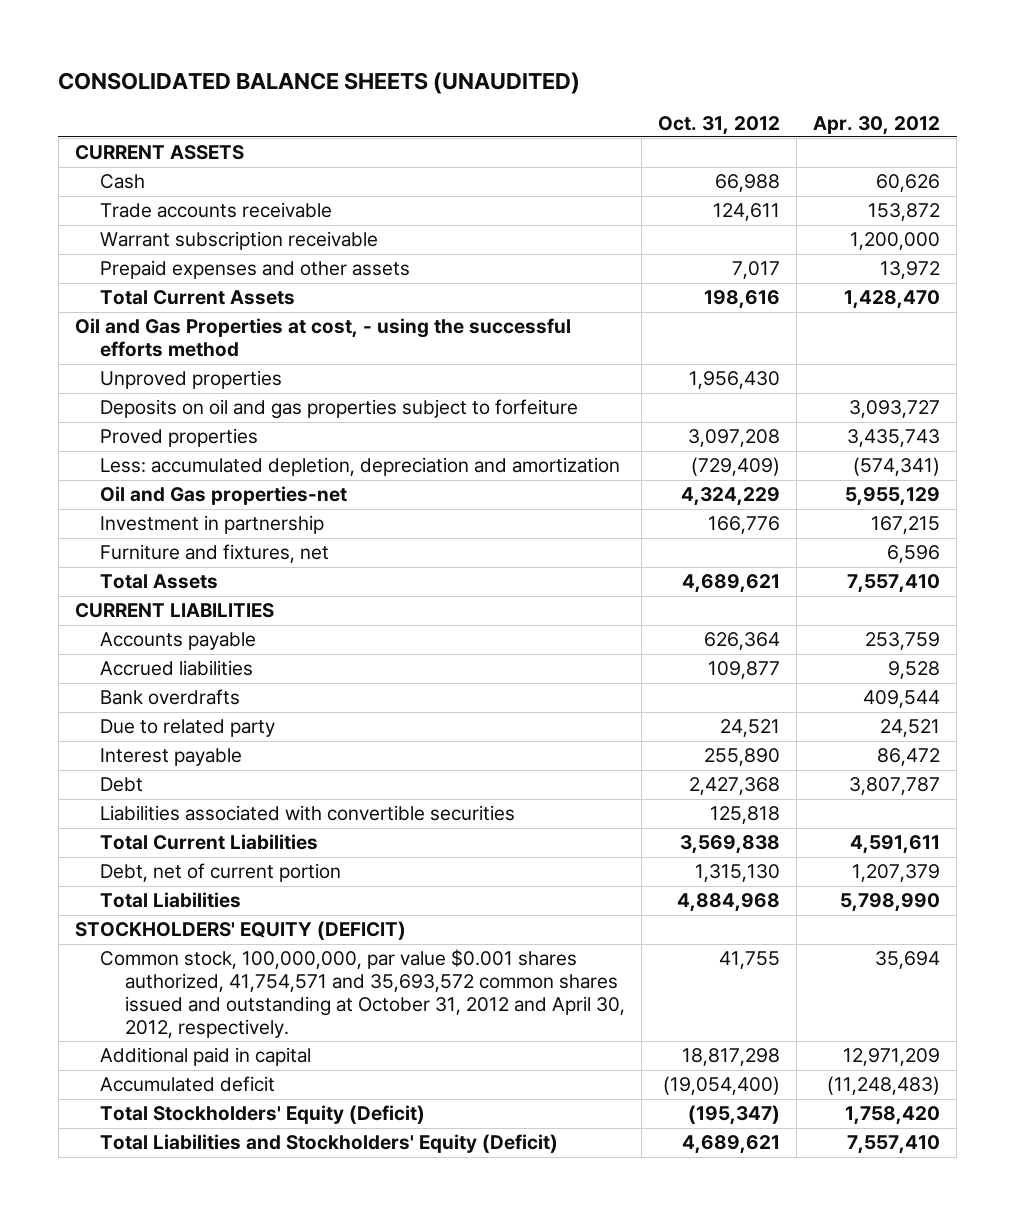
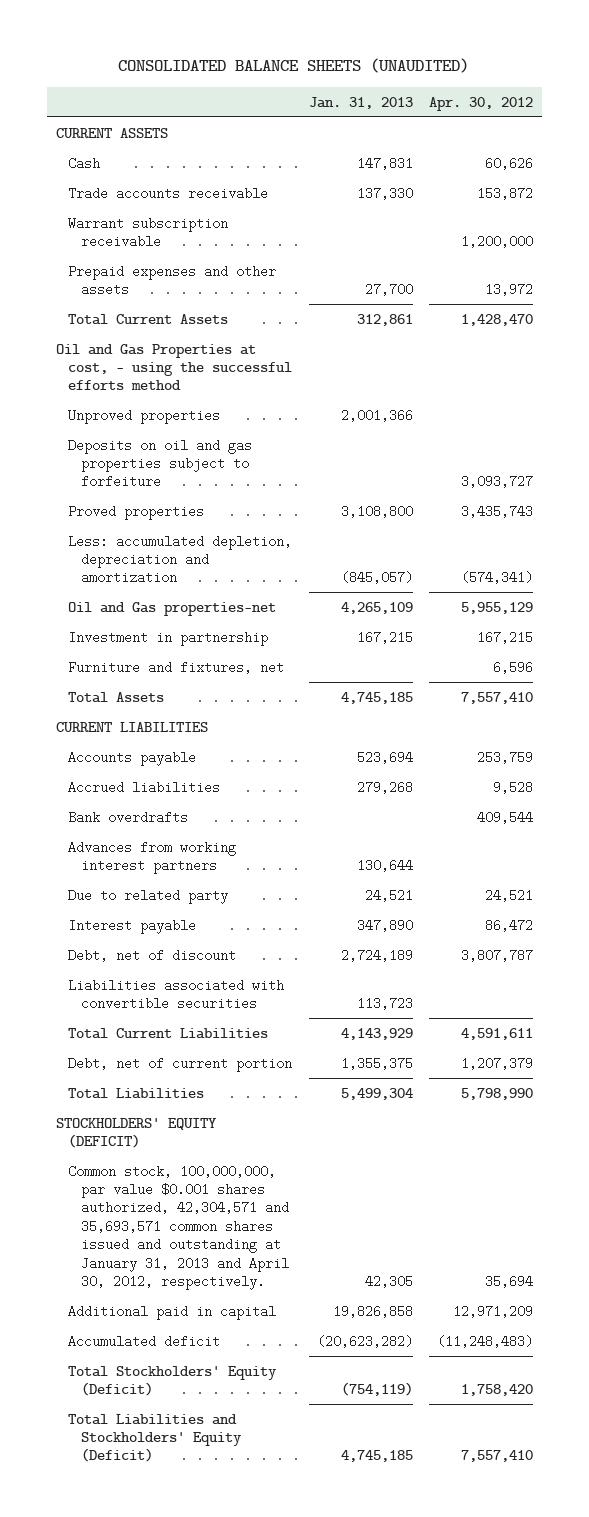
[658,115,781,135] Oct. 31, 2012 -> none
none -> [308,96,413,109] Jan. 31, 2013
none -> [68,840,237,875] Advances from working interest partners
[100,777,144,793] Debt -> [68,948,237,962] Debt, net of discount
[100,949,626,1038] Common stock, 100,000,000, par value $0.001 shares authorized, 41,754,571 and 35,693,572 common shares issued and outstanding at October 31, 2012 and April 30, 2012, respectively. -> [68,1164,289,1291] Common stock, 100,000,000, par value $0.001 shares authorized, 42,304,571 and 35,693,571 common shares issued and outstanding at January 31, 2013 and April 30, 2012, respectively.

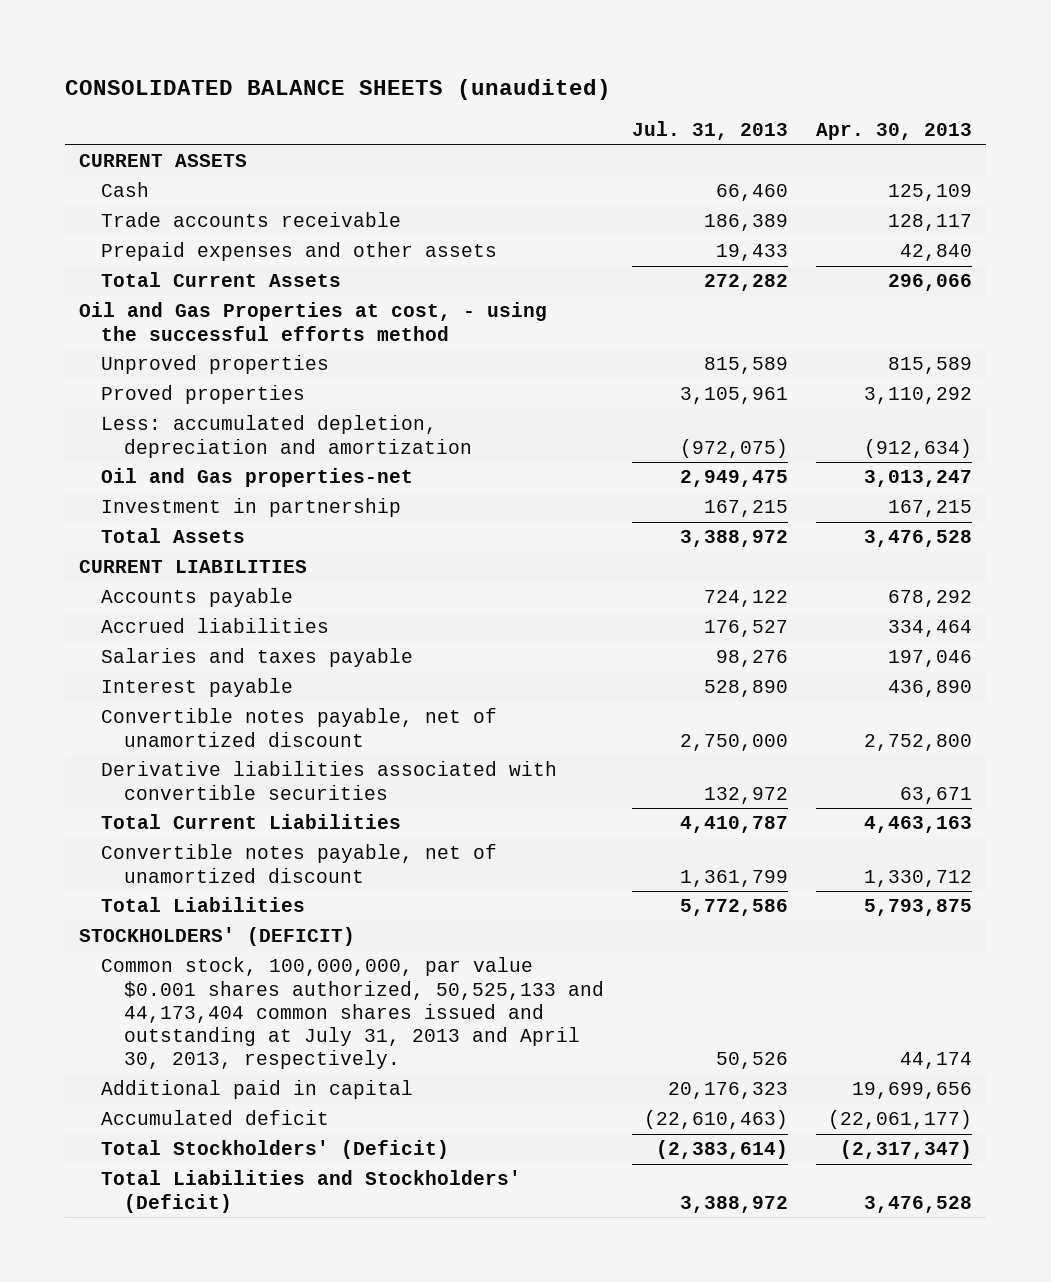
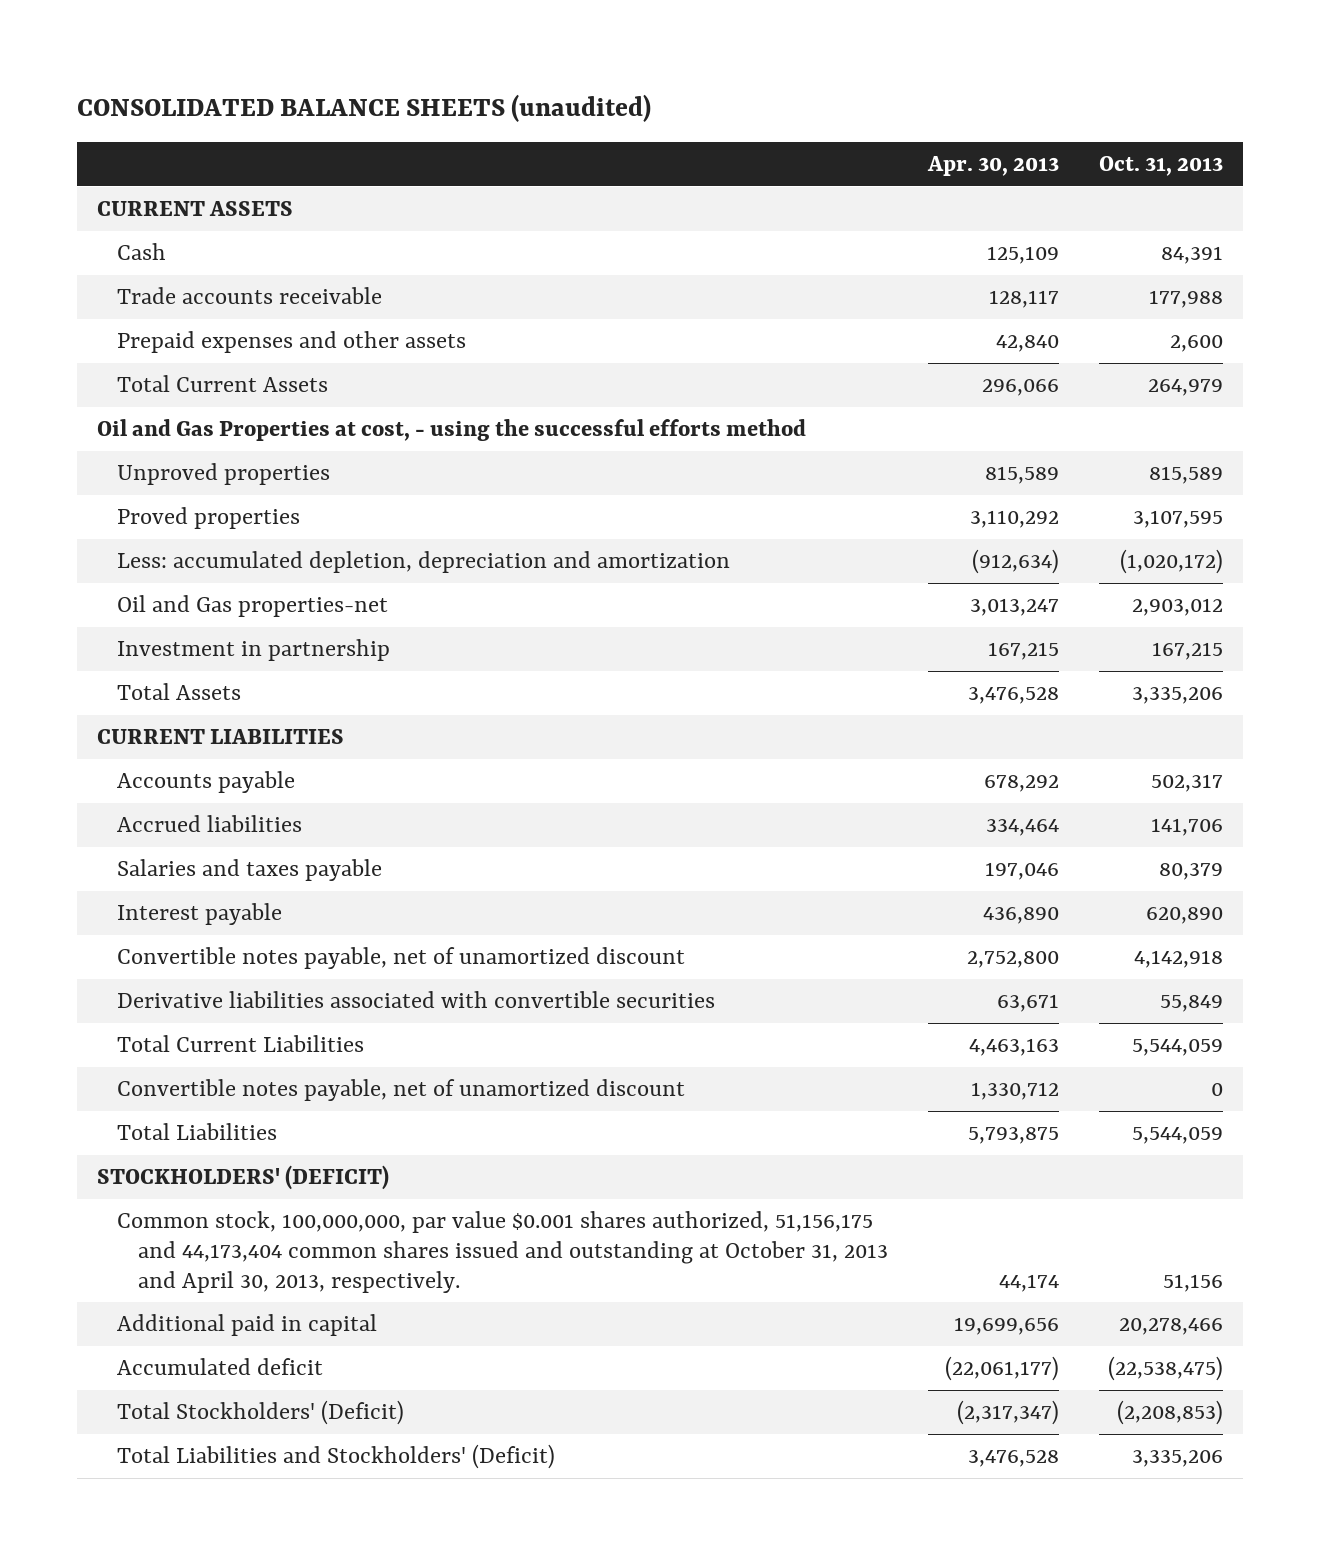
[631,121,788,141] Jul. 31, 2013 -> none
none -> [1098,156,1223,177] Oct. 31, 2013
[101,957,604,1070] Common stock, 100,000,000, par value $0.001 shares authorized, 50,525,133 and 44,173,404 common shares issued and outstanding at July 31, 2013 and April 30, 2013, respectively. -> [117,1211,888,1293] Common stock, 100,000,000, par value $0.001 shares authorized, 51,156,175 and 44,173,404 common shares issued and outstanding at October 31, 2013 and April 30, 2013, respectively.

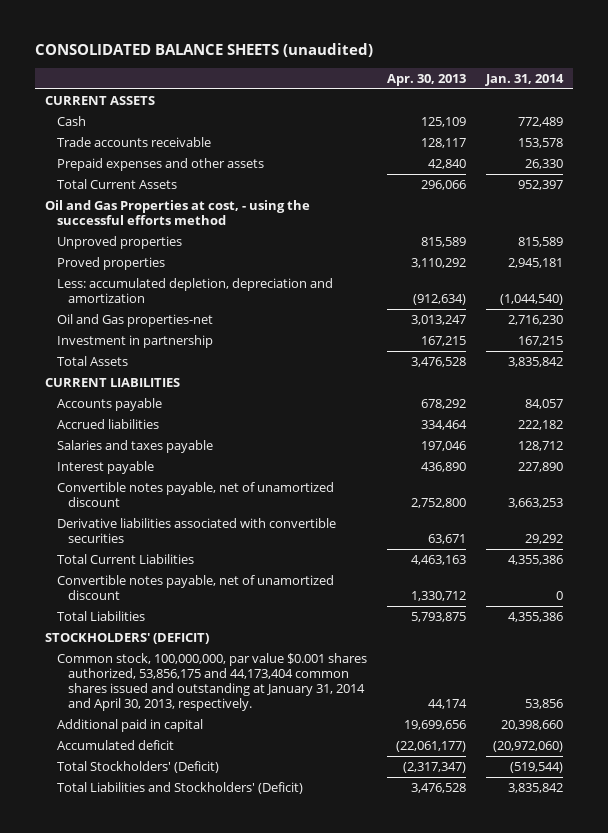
[1098,156,1223,177] Oct. 31, 2013 -> none
none -> [484,73,564,86] Jan. 31, 2014
[117,1211,888,1293] Common stock, 100,000,000, par value $0.001 shares authorized, 51,156,175 and 44,173,404 common shares issued and outstanding at October 31, 2013 and April 30, 2013, respectively. -> [56,652,367,712] Common stock, 100,000,000, par value $0.001 shares authorized, 53,856,175 and 44,173,404 common shares issued and outstanding at January 31, 2014 and April 30, 2013, respectively.

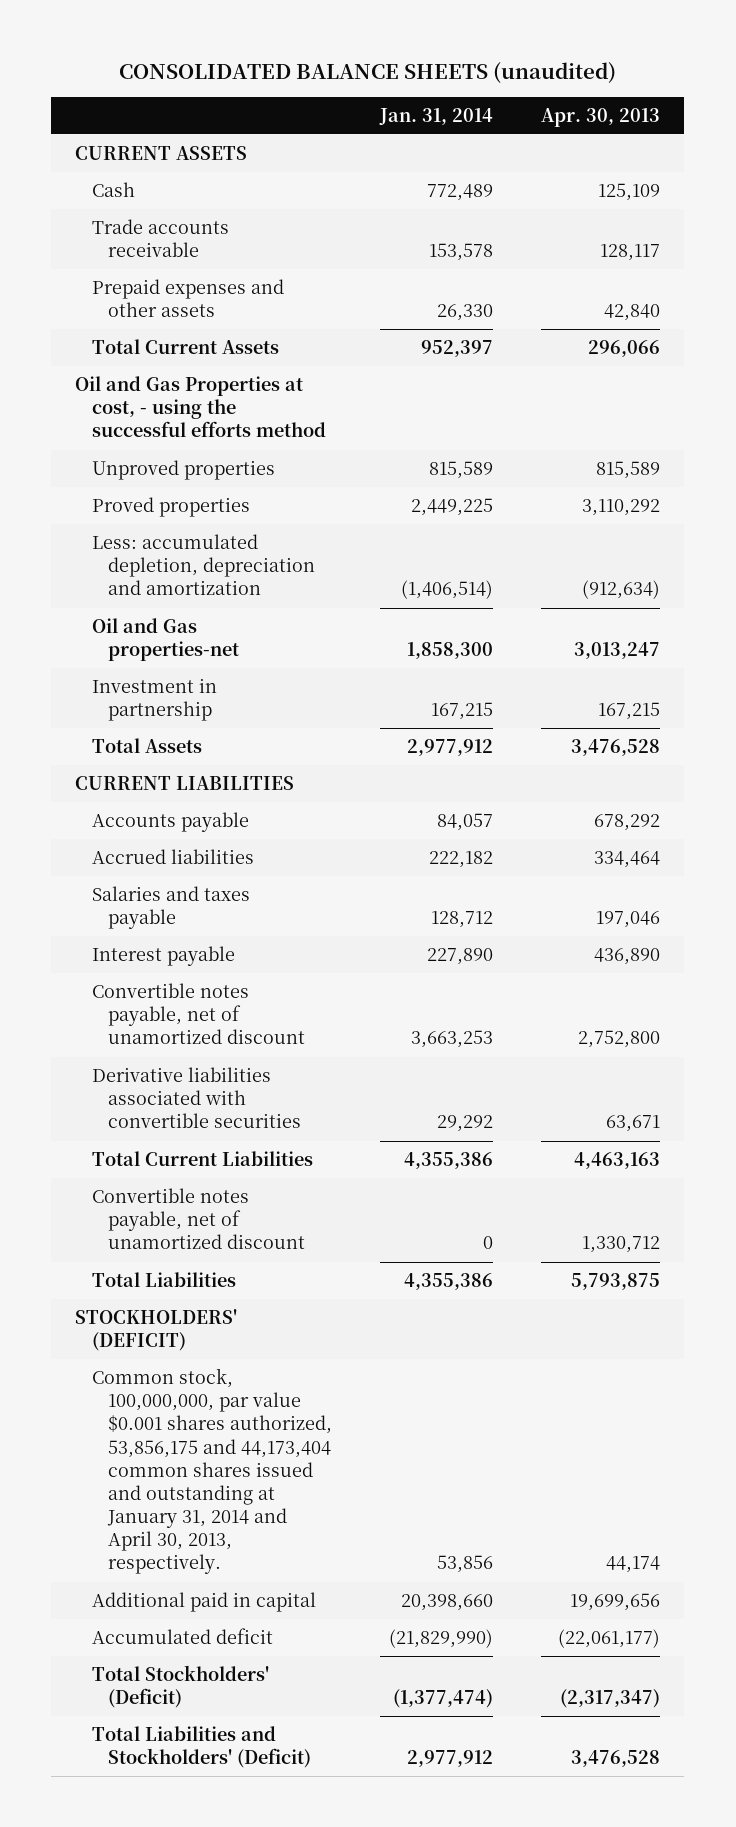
[507,257,563,268] 2,945,181 -> [411,498,494,517] 2,449,225
[499,294,563,306] (1,044,540) -> [401,580,494,600] (1,406,514)
[507,314,563,325] 2,716,230 -> [407,642,494,660] 1,858,300
[507,356,563,367] 3,835,842 -> [407,739,494,757] 2,977,912
[492,740,563,752] (20,972,060) -> [389,1629,494,1649] (21,829,990)
[509,761,563,773] (519,544) -> [393,1689,494,1709] (1,377,474)
[507,782,563,793] 3,835,842 -> [407,1750,494,1768] 2,977,912

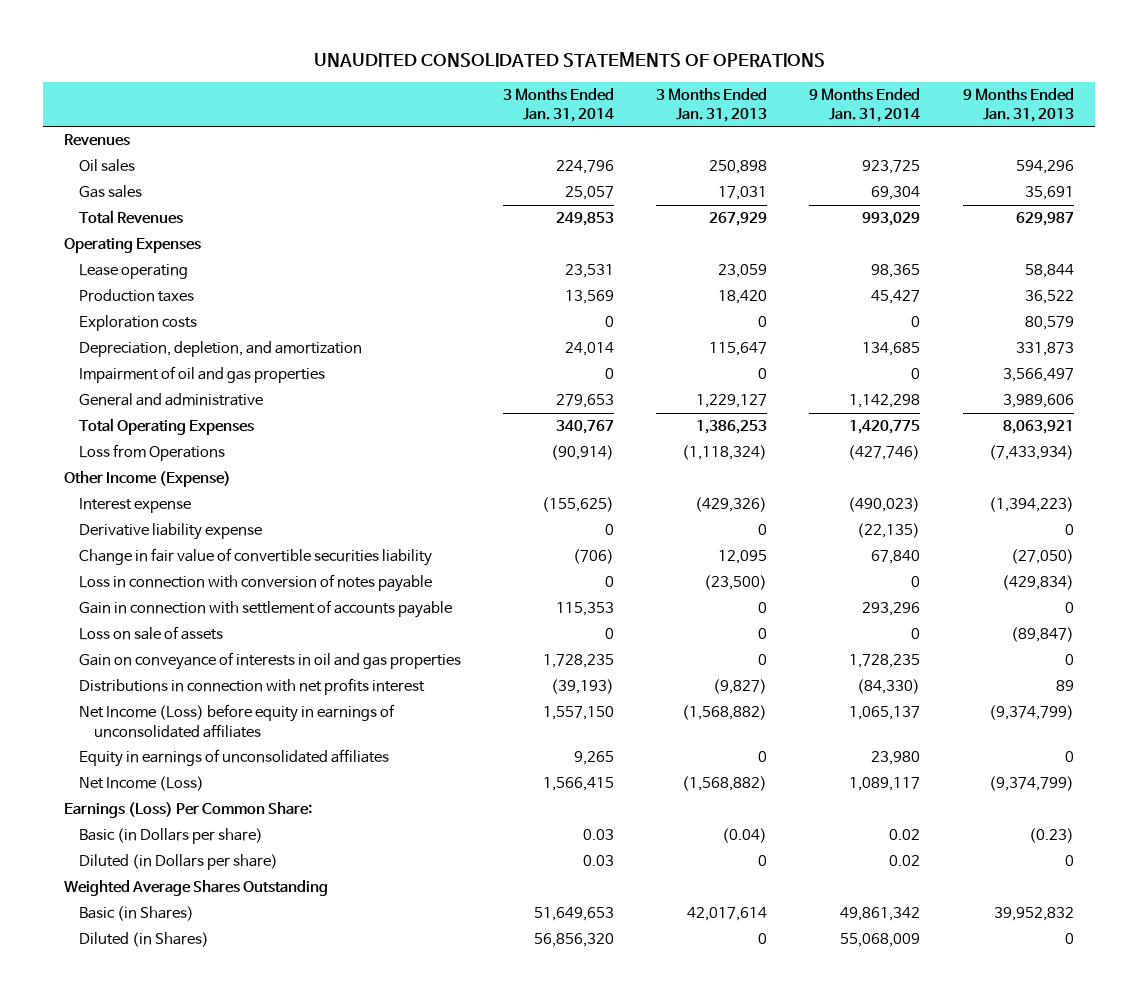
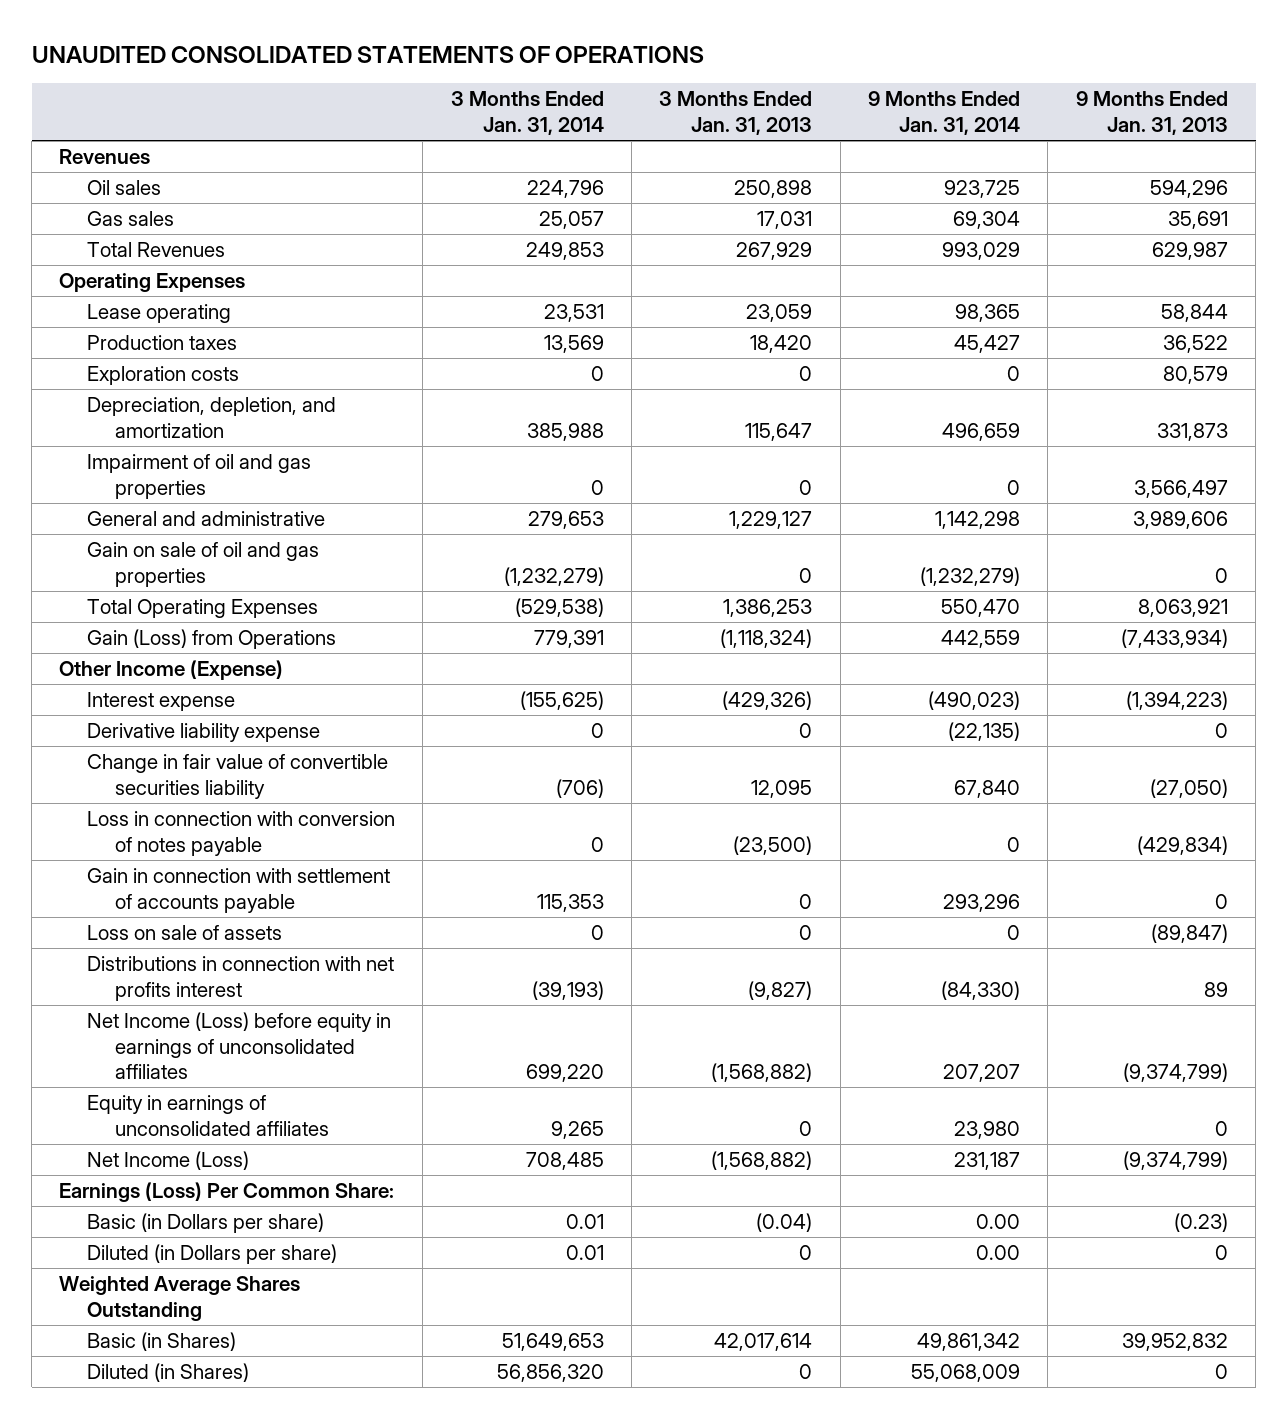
[565,342,615,357] 24,014 -> [526,422,604,441] 385,988
[862,342,921,357] 134,685 -> [942,422,1021,441] 496,659
none -> [87,541,320,587] Gain on sale of oil and gas properties
[556,420,615,435] 340,767 -> [514,597,604,617] (529,538)
[849,420,921,435] 1,420,775 -> [941,598,1021,617] 550,470
[79,444,226,462] Loss from Operations -> [87,628,337,649] Gain (Loss) from Operations
[551,445,615,461] (90,914) -> [533,629,604,648] 779,391
[848,445,921,461] (427,746) -> [941,629,1021,648] 442,559
[79,652,462,671] Gain on conveyance of interests in oil and gas properties -> none
[543,706,615,721] 1,557,150 -> [525,1064,604,1083] 699,220
[849,706,921,721] 1,065,137 -> [943,1064,1021,1083] 207,207
[543,777,615,792] 1,566,415 -> [525,1151,604,1170] 708,485
[849,777,921,792] 1,089,117 -> [954,1151,1021,1170] 231,187
[583,829,615,841] 0.03 -> [565,1213,604,1229] 0.01
[889,829,921,841] 0.02 -> [976,1213,1021,1229] 0.00
[583,855,615,867] 0.03 -> [565,1244,604,1260] 0.01
[889,855,921,867] 0.02 -> [976,1244,1021,1260] 0.00

